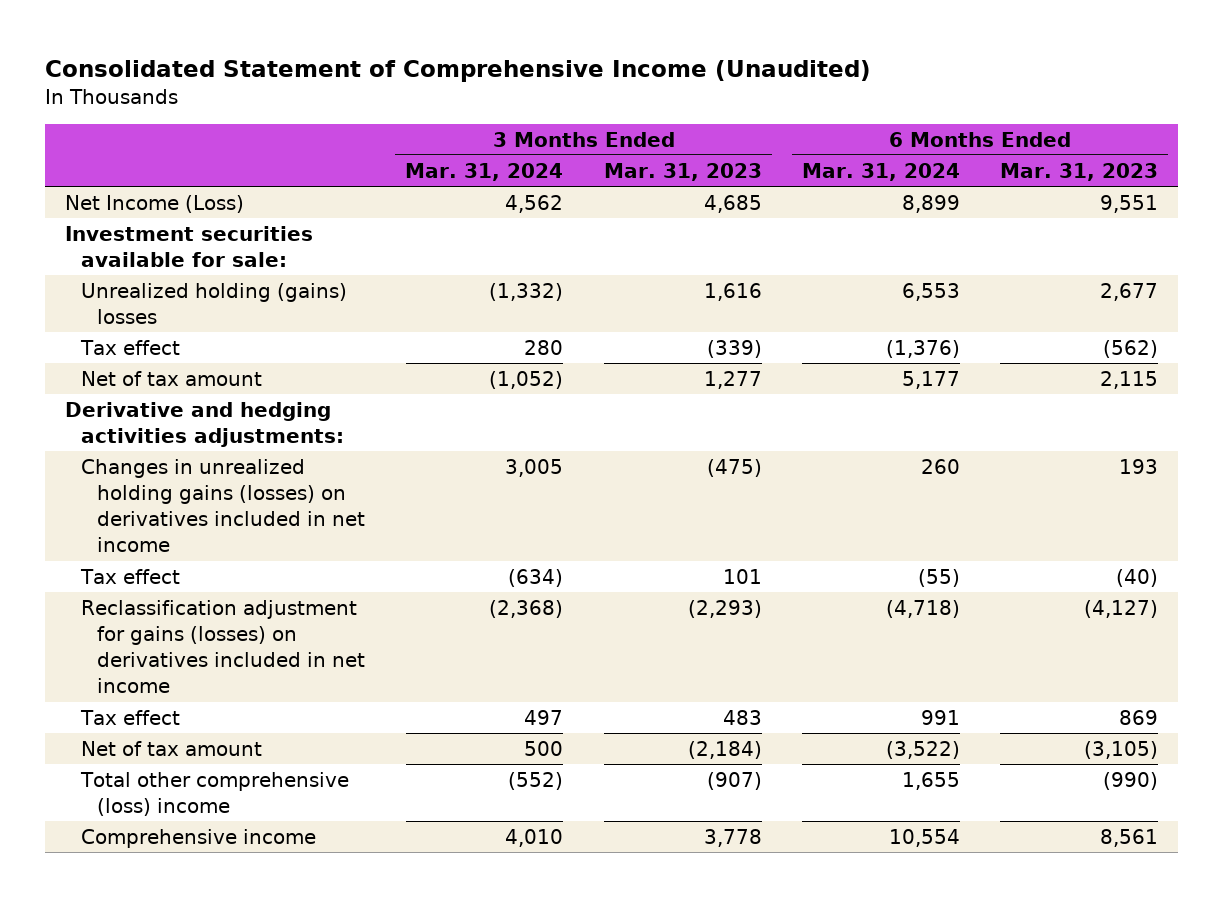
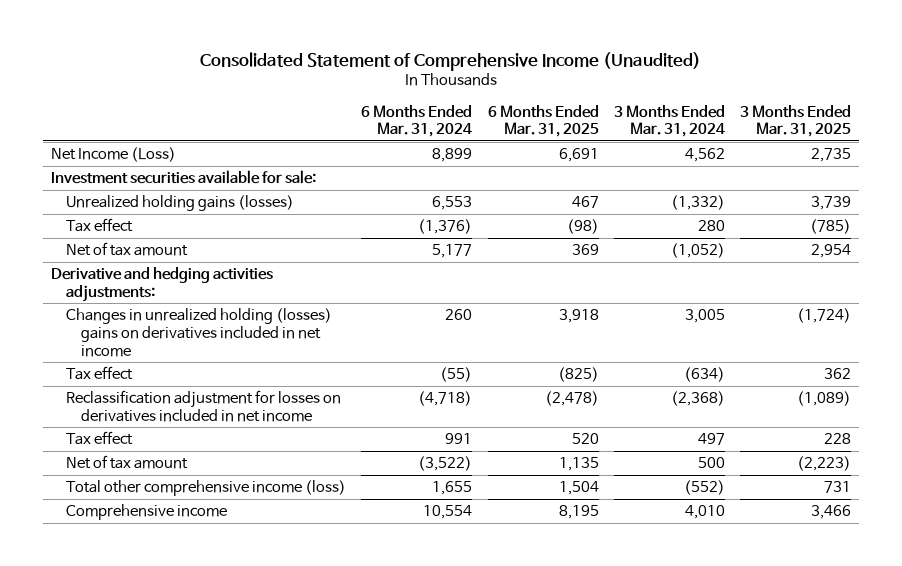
[603,162,762,181] Mar. 31, 2023 -> none
[999,162,1158,181] Mar. 31, 2023 -> none
none -> [487,104,599,138] 6 Months Ended Mar. 31, 2025
none -> [740,104,852,138] 3 Months Ended Mar. 31, 2025
[81,282,348,325] Unrealized holding (gains) losses -> [65,194,294,211] Unrealized holding gains (losses)
[81,458,366,553] Changes in unrealized holding gains (losses) on derivatives included in net income -> [65,307,332,357] Changes in unrealized holding (losses) gains on derivatives included in net income
[81,599,366,694] Reclassification adjustment for gains (losses) on derivatives included in net income -> [65,389,341,422] Reclassification adjustment for losses on derivatives included in net income
[80,771,350,817] Total other comprehensive (loss) income -> [65,479,346,496] Total other comprehensive income (loss)

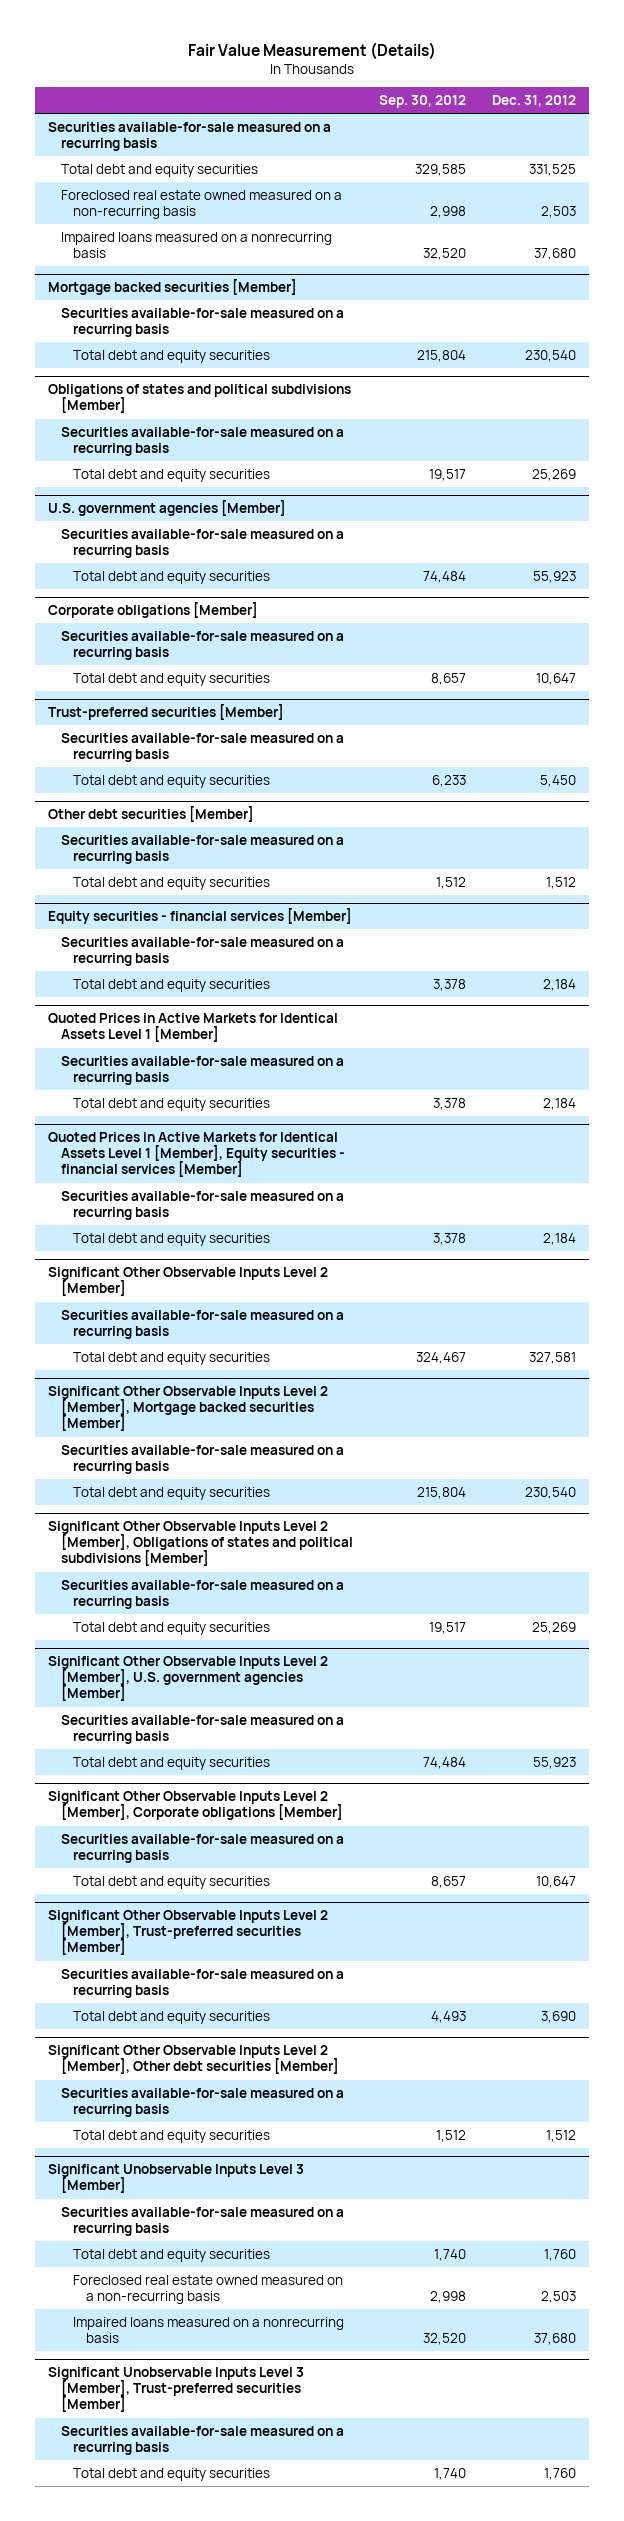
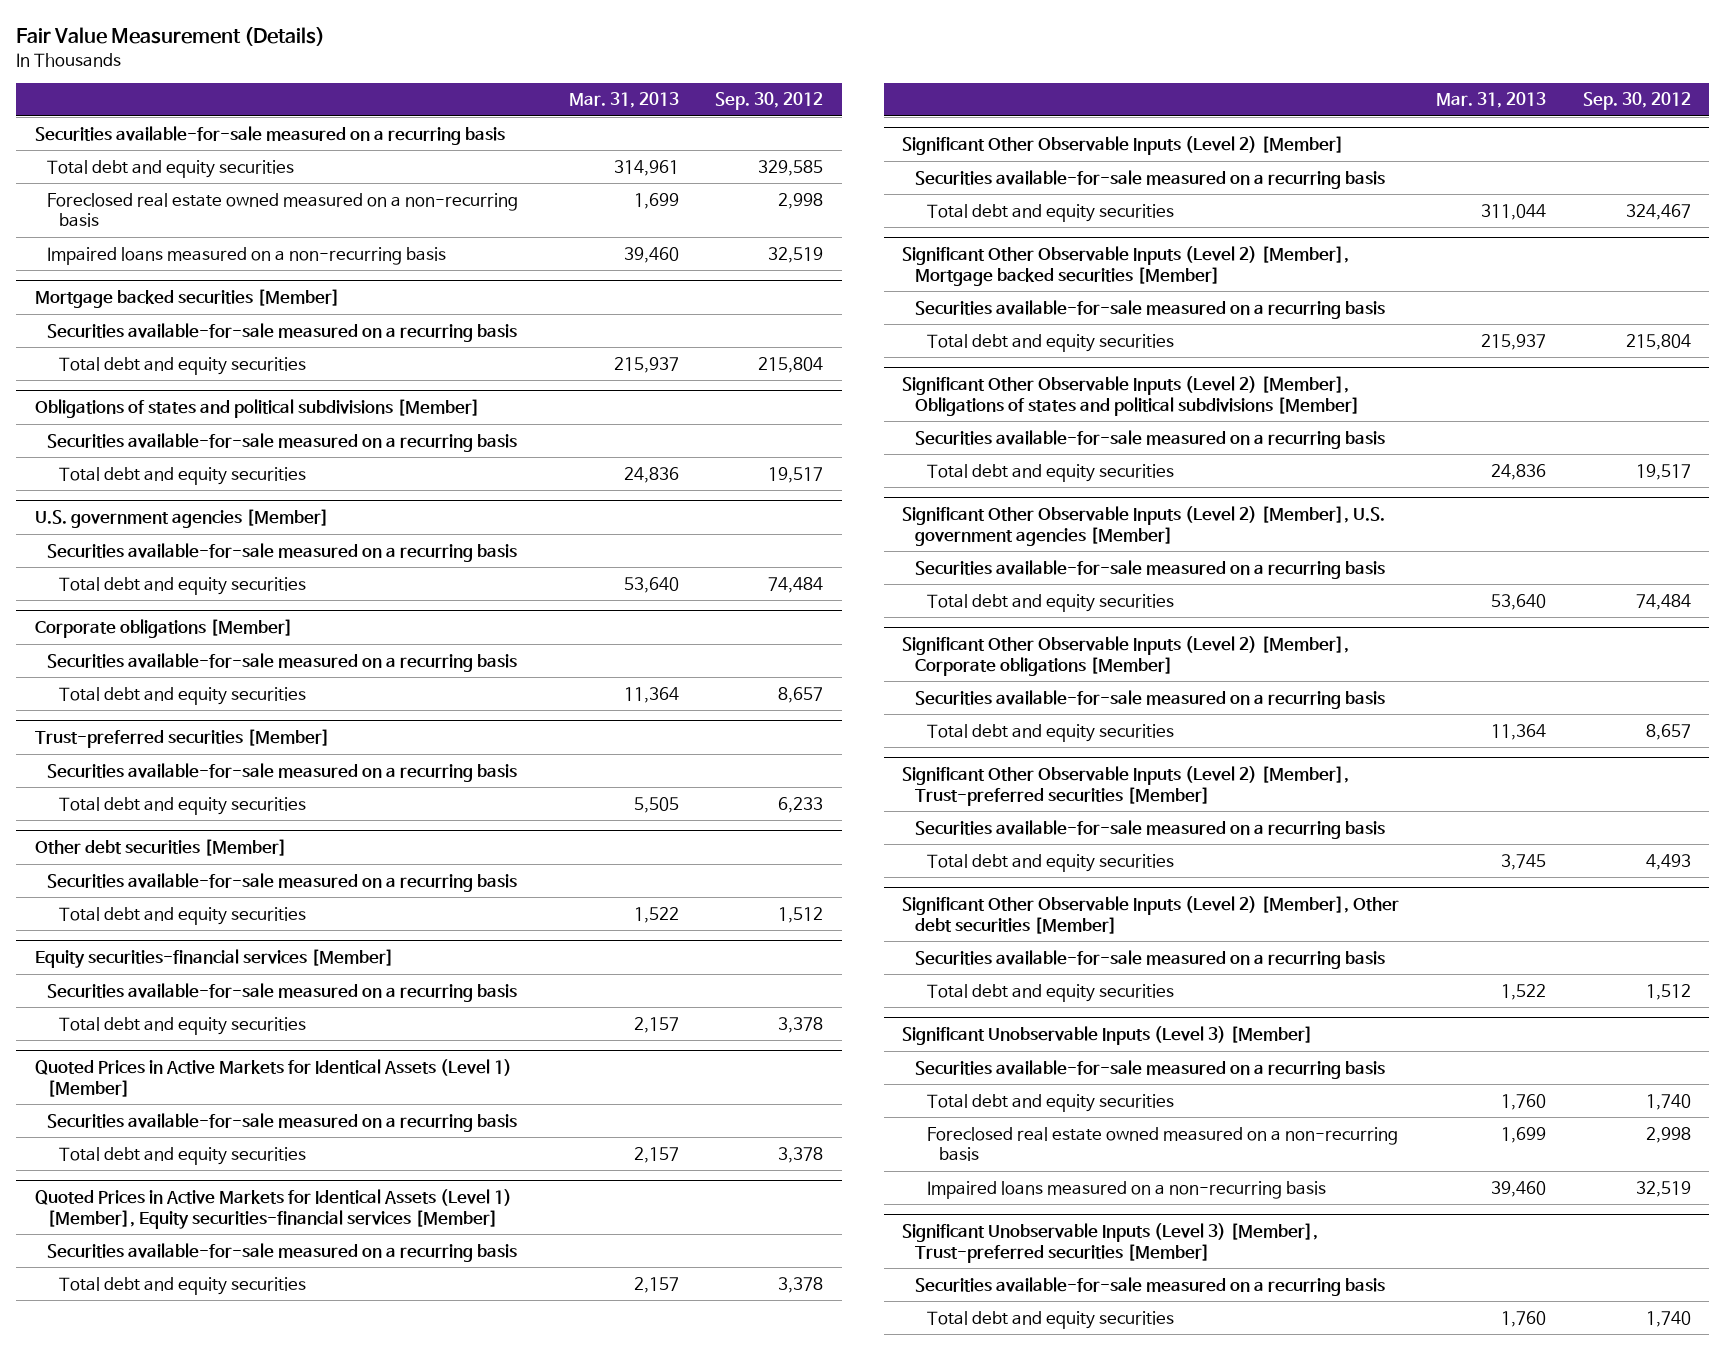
[491,95,576,108] Dec. 31, 2012 -> none
none -> [568,92,679,109] Mar. 31, 2013
[60,232,332,259] Impaired loans measured on a nonrecurring basis -> [46,246,446,265] Impaired loans measured on a non-recurring basis
[422,248,466,261] 32,520 -> [768,246,824,263] 32,519
[48,908,353,925] Equity securities - financial services [Member] -> [34,949,394,969] Equity securities-financial services [Member]
[48,1013,339,1043] Quoted Prices in Active Markets for Identical Assets Level 1 [Member] -> [34,1059,512,1097] Quoted Prices in Active Markets for Identical Assets (Level 1) [Member]
[48,1132,345,1178] Quoted Prices in Active Markets for Identical Assets Level 1 [Member], Equity securities - financial services [Member] -> [34,1189,512,1229] Quoted Prices in Active Markets for Identical Assets (Level 1) [Member], Equity securities-financial services [Member]
[48,1267,329,1297] Significant Other Observable Inputs Level 2 [Member] -> [902,136,1345,156] Significant Other Observable Inputs (Level 2) [Member]
[48,1386,329,1432] Significant Other Observable Inputs Level 2 [Member], Mortgage backed securities [Member] -> [902,246,1350,286] Significant Other Observable Inputs (Level 2) [Member], Mortgage backed securities [Member]
[48,1521,353,1567] Significant Other Observable Inputs Level 2 [Member], Obligations of states and political subdivisions [Member] -> [902,376,1360,416] Significant Other Observable Inputs (Level 2) [Member], Obligations of states and political subdivisions [Member]
[48,1656,329,1702] Significant Other Observable Inputs Level 2 [Member], U.S. government agencies [Member] -> [902,506,1386,546] Significant Other Observable Inputs (Level 2) [Member], U.S. government agencies [Member]
[48,1791,343,1821] Significant Other Observable Inputs Level 2 [Member], Corporate obligations [Member] -> [902,636,1350,676] Significant Other Observable Inputs (Level 2) [Member], Corporate obligations [Member]
[48,1910,329,1956] Significant Other Observable Inputs Level 2 [Member], Trust-preferred securities [Member] -> [902,766,1350,806] Significant Other Observable Inputs (Level 2) [Member], Trust-preferred securities [Member]
[48,2045,339,2075] Significant Other Observable Inputs Level 2 [Member], Other debt securities [Member] -> [902,896,1400,934] Significant Other Observable Inputs (Level 2) [Member], Other debt securities [Member]
[48,2164,305,2194] Significant Unobservable Inputs Level 3 [Member] -> [902,1026,1314,1046] Significant Unobservable Inputs (Level 3) [Member]
[73,2317,345,2344] Impaired loans measured on a nonrecurring basis -> [926,1180,1326,1199] Impaired loans measured on a non-recurring basis
[422,2333,466,2346] 32,520 -> [1635,1180,1691,1197] 32,519
[48,2367,305,2413] Significant Unobservable Inputs Level 3 [Member], Trust-preferred securities [Member] -> [902,1223,1319,1263] Significant Unobservable Inputs (Level 3) [Member], Trust-preferred securities [Member]

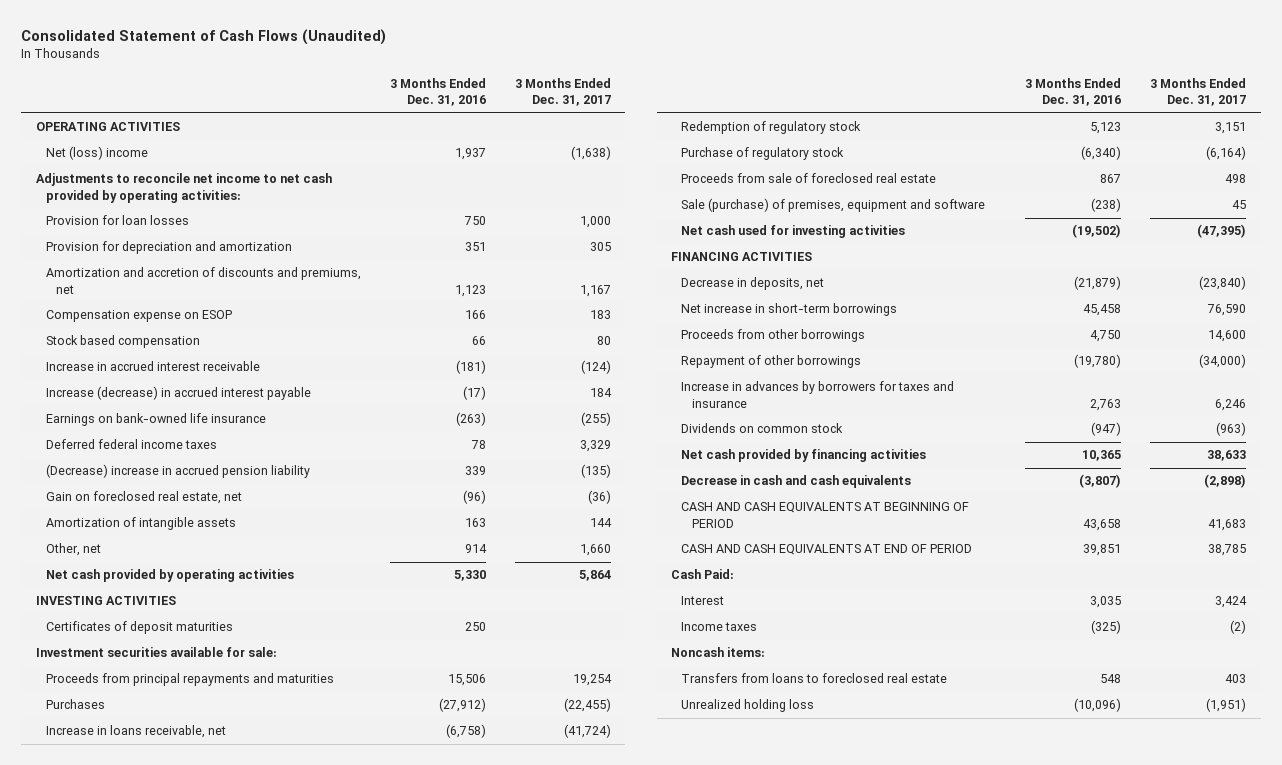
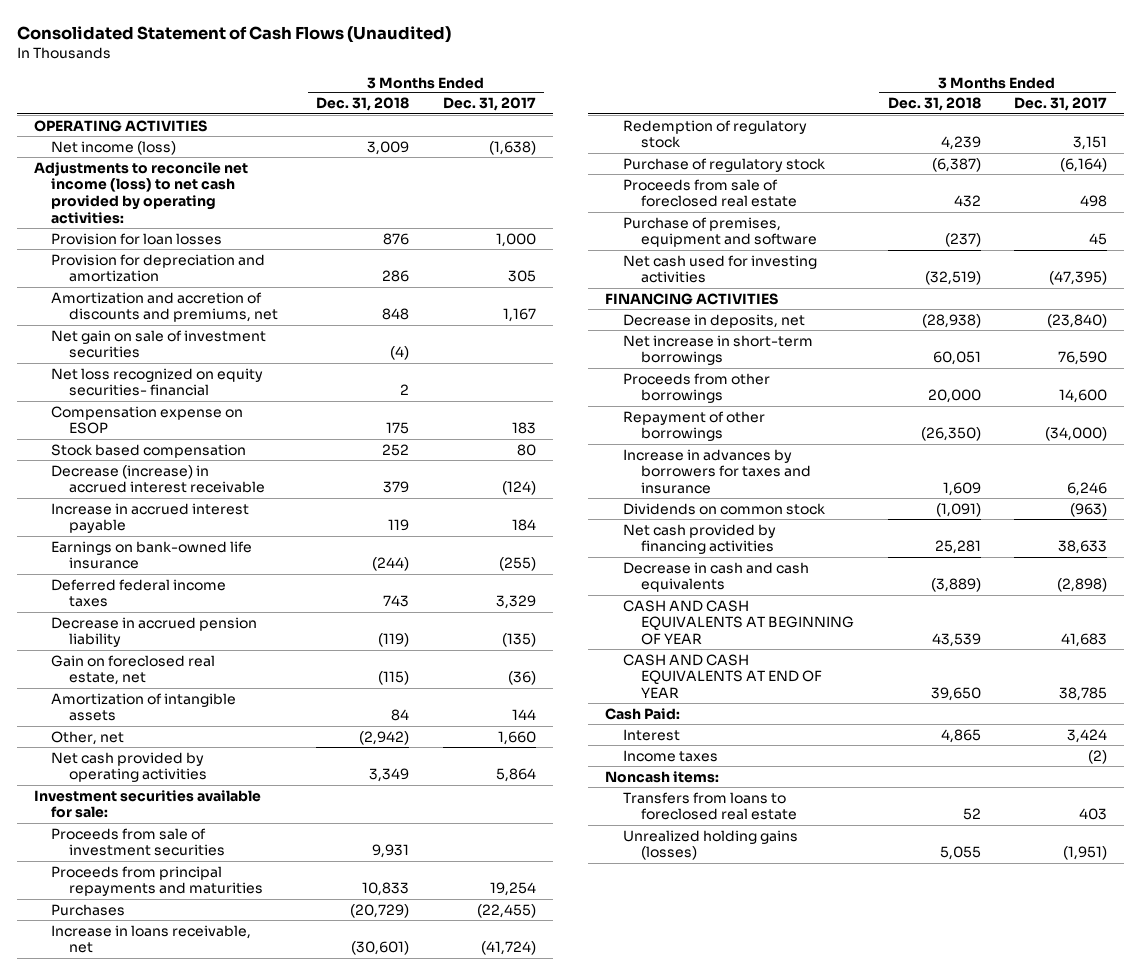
[389,78,486,107] 3 Months Ended Dec. 31, 2016 -> none
none -> [316,97,410,112] Dec. 31, 2018
[46,146,149,161] Net (loss) income -> [51,140,177,155] Net income (loss)
[35,173,332,203] Adjustments to reconcile net income to net cash provided by operating activities: -> [33,161,248,224] Adjustments to reconcile net income (loss) to net cash provided by operating activities:
none -> [51,329,267,359] Net gain on sale of investment securities
none -> [51,367,264,397] Net loss recognized on equity securities- financial
[46,361,261,372] Increase in accrued interest receivable -> [51,464,266,494] Decrease (increase) in accrued interest receivable
[46,386,312,401] Increase (decrease) in accrued interest payable -> [51,502,250,534] Increase in accrued interest payable
[46,464,311,479] (Decrease) increase in accrued pension liability -> [51,616,258,648] Decrease in accrued pension liability
[35,596,176,606] INVESTING ACTIVITIES -> none
[46,621,234,635] Certificates of deposit maturities -> none
none -> [51,827,226,857] Proceeds from sale of investment securities
[681,198,986,213] Sale (purchase) of premises, equipment and software -> [622,216,817,248] Purchase of premises, equipment and software
[681,502,970,528] CASH AND CASH EQUIVALENTS AT BEGINNING OF PERIOD -> [622,599,854,646] CASH AND CASH EQUIVALENTS AT BEGINNING OF YEAR
[681,544,973,556] CASH AND CASH EQUIVALENTS AT END OF PERIOD -> [622,653,822,699] CASH AND CASH EQUIVALENTS AT END OF YEAR
[681,699,815,713] Unrealized holding loss -> [622,829,798,861] Unrealized holding gains (losses)

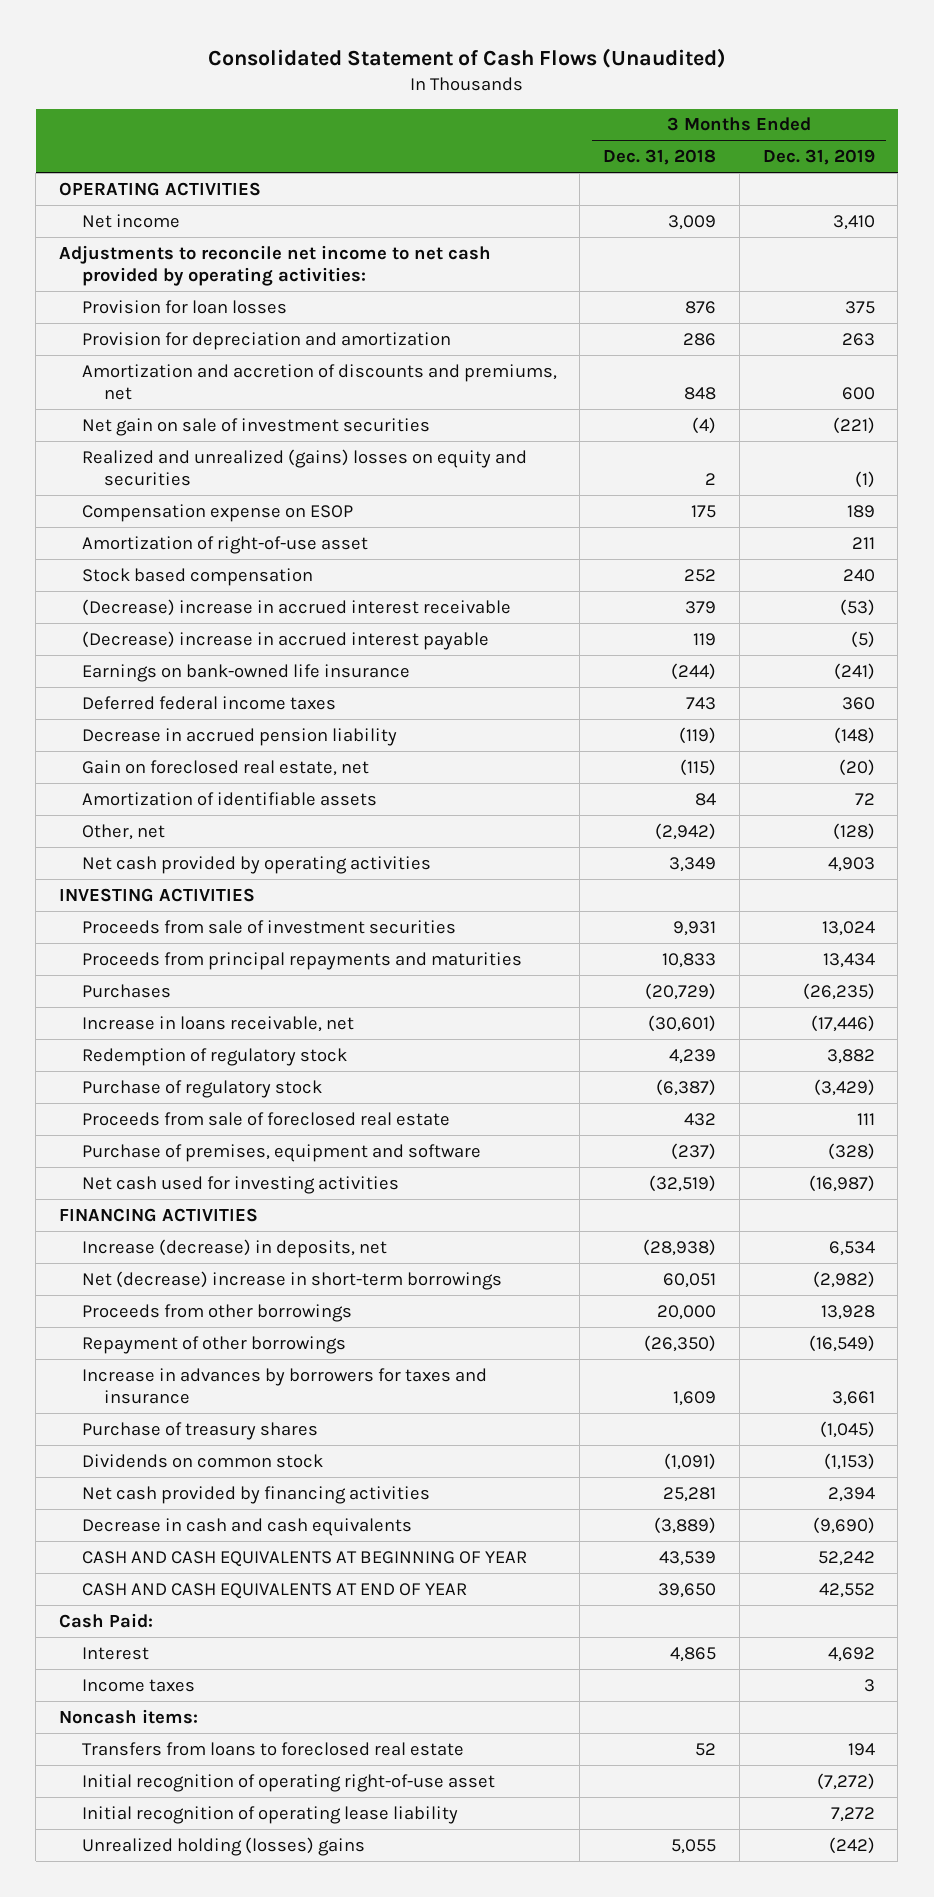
[442,97,536,112] Dec. 31, 2017 -> none
none -> [762,149,875,166] Dec. 31, 2019
[51,140,177,155] Net income (loss) -> [81,213,180,228] Net income
[33,161,248,224] Adjustments to reconcile net income (loss) to net cash provided by operating activities: -> [58,244,491,287] Adjustments to reconcile net income to net cash provided by operating activities:
[51,367,264,397] Net loss recognized on equity securities- financial -> [81,448,527,487] Realized and unrealized (gains) losses on equity and securities
none -> [81,535,368,554] Amortization of right-of-use asset
[51,464,266,494] Decrease (increase) in accrued interest receivable -> [81,598,511,616] (Decrease) increase in accrued interest receivable
[51,502,250,534] Increase in accrued interest payable -> [81,630,489,650] (Decrease) increase in accrued interest payable
[51,692,237,722] Amortization of intangible assets -> [81,791,377,806] Amortization of identifiable assets
[33,789,261,819] Investment securities available for sale: -> none
none -> [58,887,255,902] INVESTING ACTIVITIES
[622,313,805,328] Decrease in deposits, net -> [81,1238,387,1258] Increase (decrease) in deposits, net
[622,334,813,366] Net increase in short-term borrowings -> [81,1270,502,1290] Net (decrease) increase in short-term borrowings
none -> [81,1421,318,1440] Purchase of treasury shares
none -> [81,1773,495,1792] Initial recognition of operating right-of-use asset
none -> [81,1805,458,1824] Initial recognition of operating lease liability
[622,829,798,861] Unrealized holding gains (losses) -> [81,1836,365,1856] Unrealized holding (losses) gains

